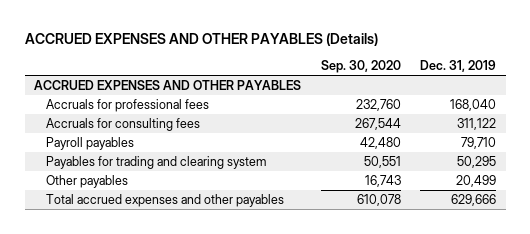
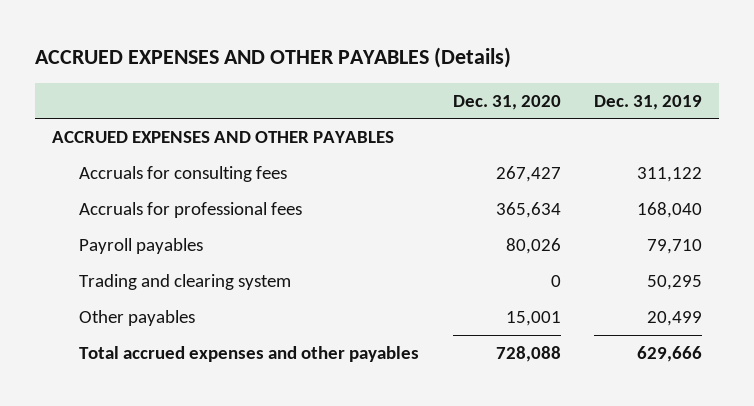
[320,60,401,74] Sep. 30, 2020 -> none
none -> [452,94,561,110] Dec. 31, 2020
[46,99,210,113] Accruals for professional fees -> [78,201,302,218] Accruals for professional fees
[46,156,267,170] Payables for trading and clearing system -> [78,273,291,290] Trading and clearing system

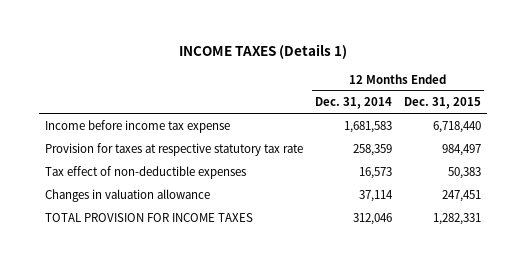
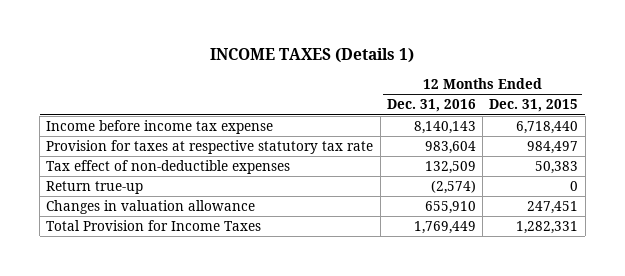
[314,97,392,110] Dec. 31, 2014 -> none
none -> [386,99,476,113] Dec. 31, 2016
none -> [46,181,144,195] Return true-up
[44,212,253,222] TOTAL PROVISION FOR INCOME TAXES -> [46,220,262,232] Total Provision for Income Taxes

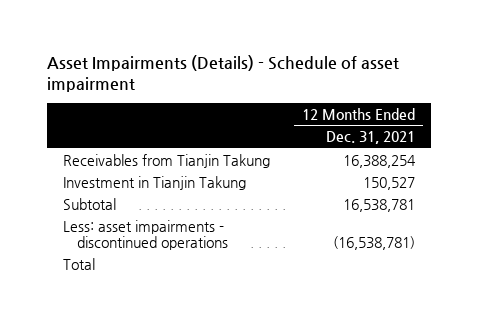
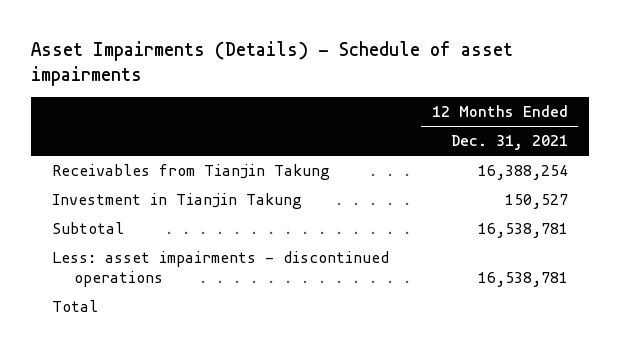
[47,55,400,93] Asset Impairments (Details) - Schedule of asset impairment -> [31,41,514,87] Asset Impairments (Details) - Schedule of asset impairments
[333,235,416,250] (16,538,781) -> [477,271,568,287] 16,538,781

